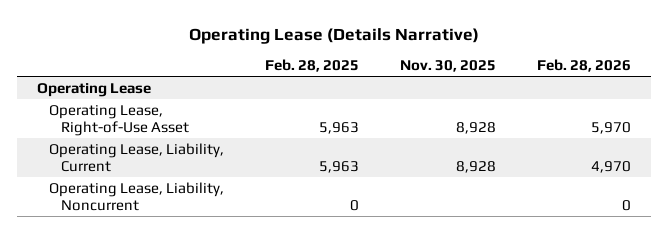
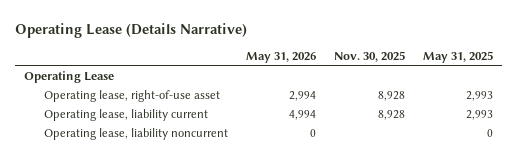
[264,59,359,73] Feb. 28, 2025 -> none
[536,59,631,73] Feb. 28, 2026 -> none
none -> [245,52,316,64] May 31, 2026
none -> [423,51,494,64] May 31, 2025
[48,104,189,137] Operating Lease, Right-of-Use Asset -> [43,90,220,103] Operating lease, right-of-use asset
[48,142,224,173] Operating Lease, Liability, Current -> [43,109,208,122] Operating lease, liability current
[48,181,224,212] Operating Lease, Liability, Noncurrent -> [43,128,228,141] Operating lease, liability noncurrent

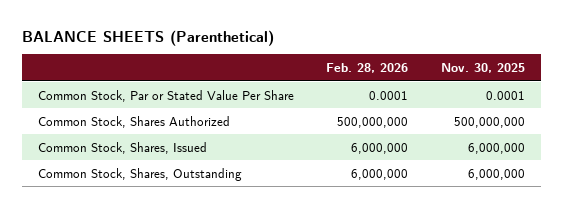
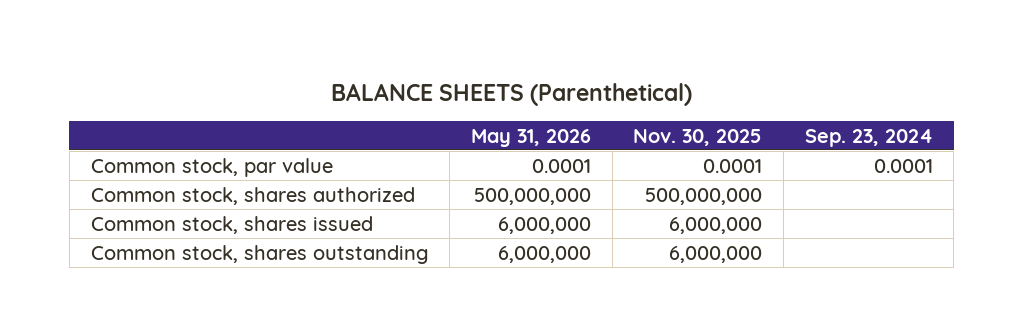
[326,63,409,74] Feb. 28, 2026 -> none
none -> [470,128,591,147] May 31, 2026
none -> [804,128,933,147] Sep. 23, 2024
[37,89,294,102] Common Stock, Par or Stated Value Per Share -> [90,157,333,177] Common stock, par value
[37,115,230,128] Common Stock, Shares Authorized -> [90,186,415,205] Common stock, shares authorized
[37,141,207,154] Common Stock, Shares, Issued -> [90,215,373,234] Common stock, shares issued
[37,167,242,181] Common Stock, Shares, Outstanding -> [90,244,429,264] Common stock, shares outstanding

